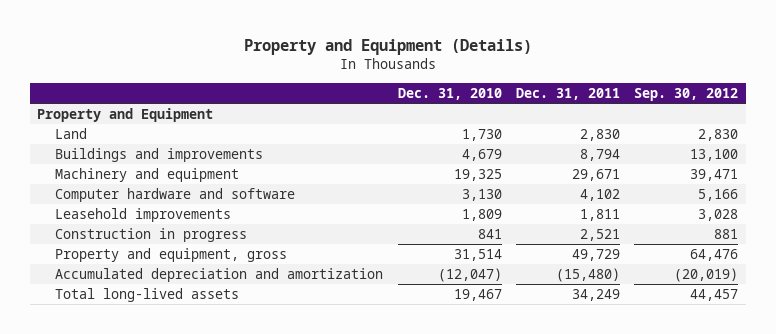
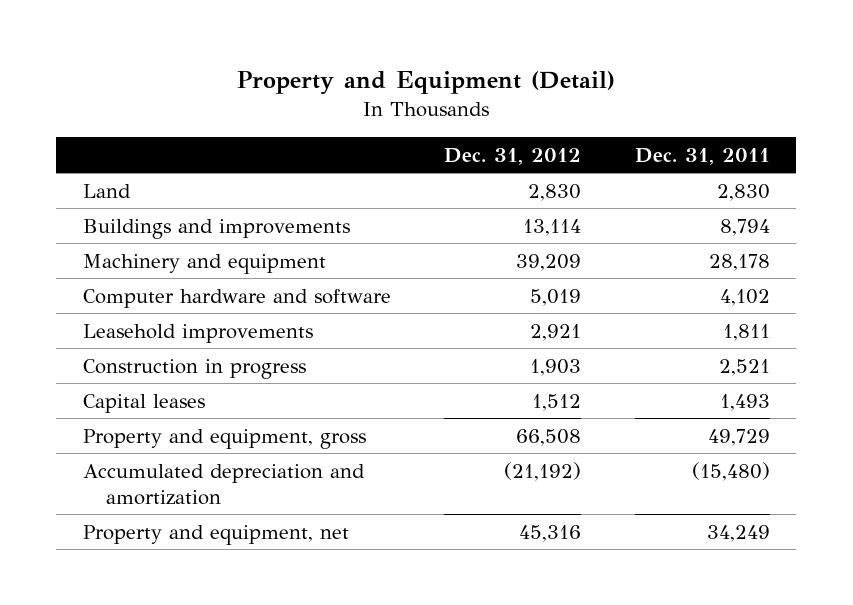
[243,39,532,56] Property and Equipment (Details) -> [237,71,616,96] Property and Equipment (Detail)
[397,87,502,100] Dec. 31, 2010 -> none
[634,87,739,101] Sep. 30, 2012 -> none
none -> [444,147,582,165] Dec. 31, 2012
[37,107,214,122] Property and Equipment -> none
[571,168,620,181] 29,671 -> [708,253,770,271] 28,178
none -> [82,393,205,413] Capital leases
[55,287,240,302] Total long-lived assets -> [82,524,349,545] Property and equipment, net

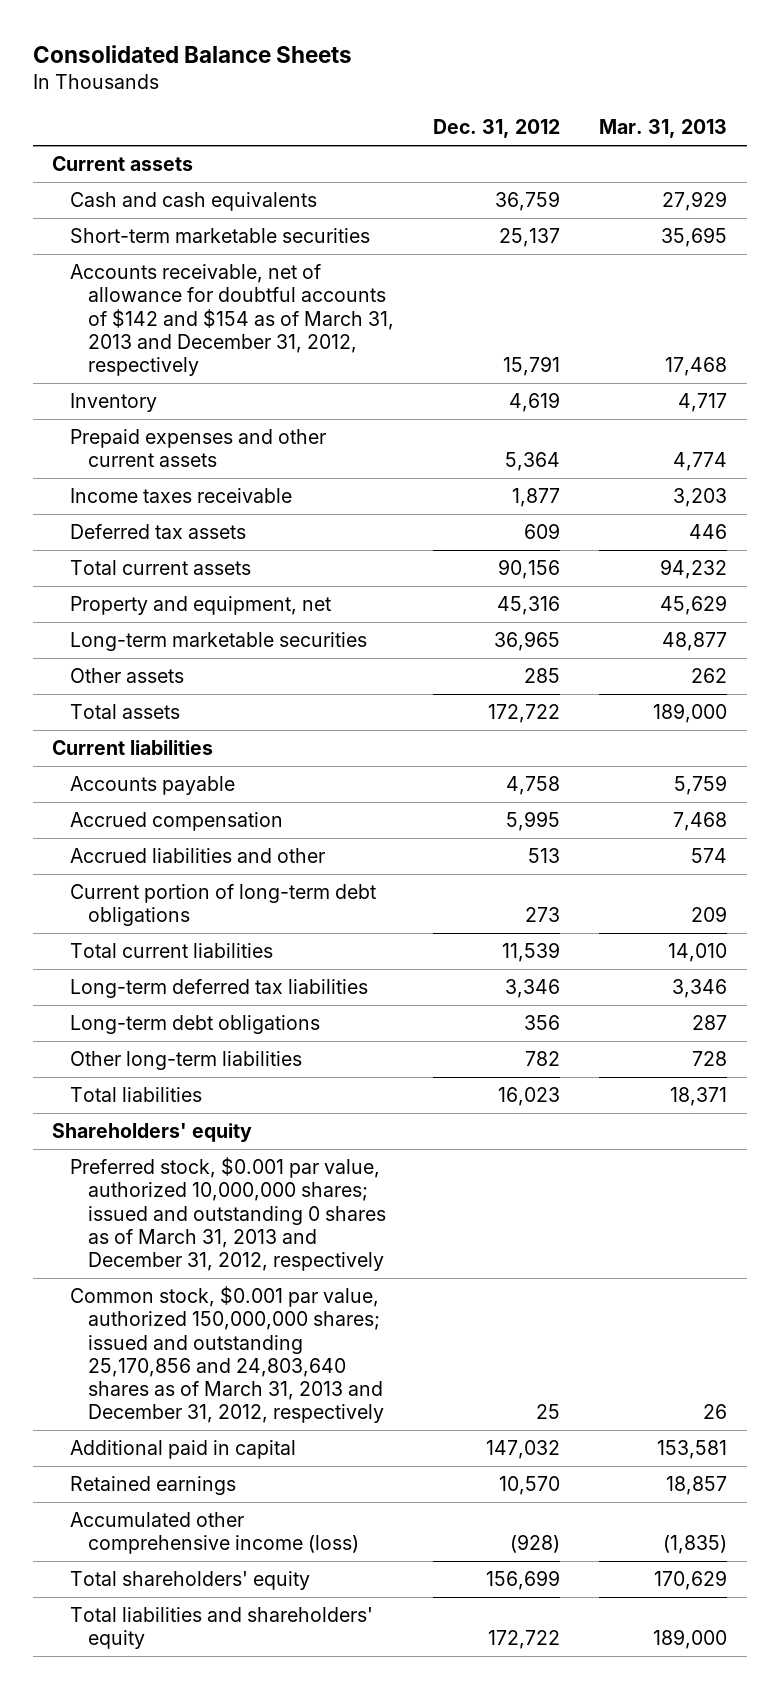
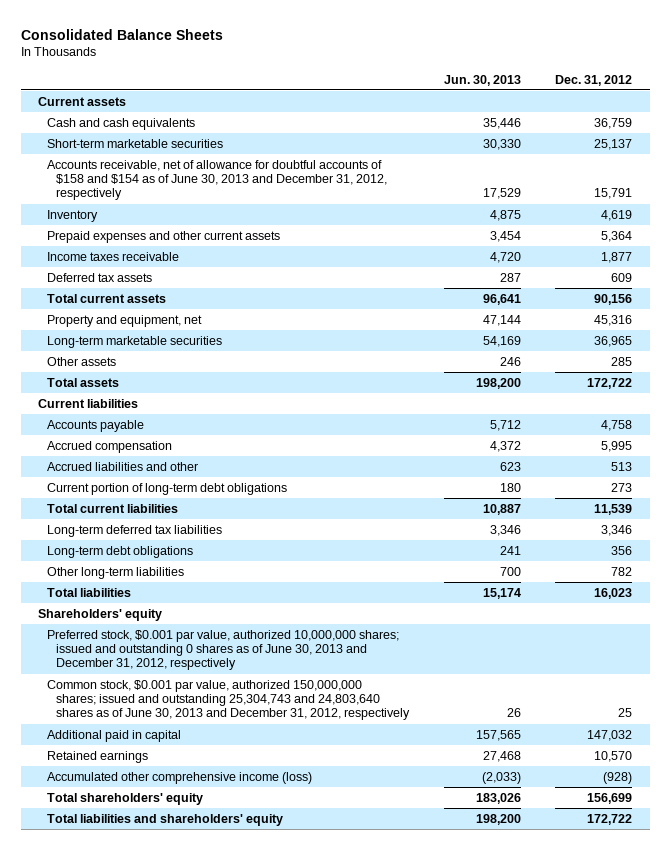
[599,119,728,139] Mar. 31, 2013 -> none
none -> [443,74,521,86] Jun. 30, 2013
[70,264,394,377] Accounts receivable, net of allowance for doubtful accounts of $142 and $154 as of March 31, 2013 and December 31, 2012, respectively -> [46,159,387,201] Accounts receivable, net of allowance for doubtful accounts of $158 and $154 as of June 30, 2013 and December 31, 2012, respectively
[70,1157,386,1272] Preferred stock, $0.001 par value, authorized 10,000,000 shares; issued and outstanding 0 shares as of March 31, 2013 and December 31, 2012, respectively -> [46,629,399,671] Preferred stock, $0.001 par value, authorized 10,000,000 shares; issued and outstanding 0 shares as of June 30, 2013 and December 31, 2012, respectively
[70,1286,384,1424] Common stock, $0.001 par value, authorized 150,000,000 shares; issued and outstanding 25,170,856 and 24,803,640 shares as of March 31, 2013 and December 31, 2012, respectively -> [46,679,410,721] Common stock, $0.001 par value, authorized 150,000,000 shares; issued and outstanding 25,304,743 and 24,803,640 shares as of June 30, 2013 and December 31, 2012, respectively

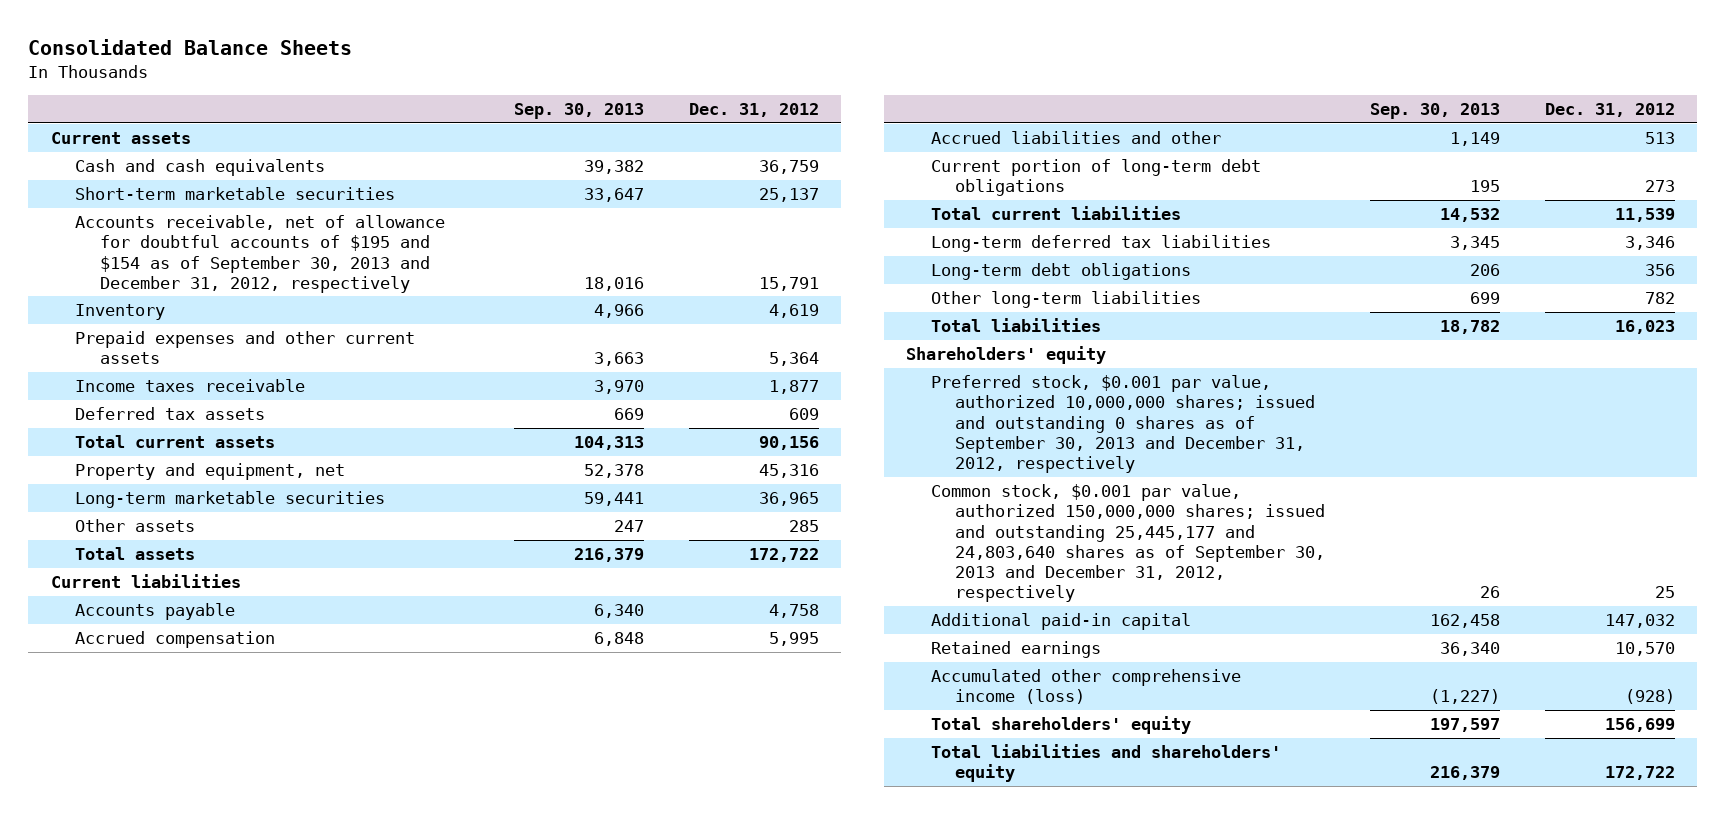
[443,74,521,86] Jun. 30, 2013 -> none
none -> [514,103,645,120] Sep. 30, 2013
[46,159,387,201] Accounts receivable, net of allowance for doubtful accounts of $158 and $154 as of June 30, 2013 and December 31, 2012, respectively -> [75,215,446,293] Accounts receivable, net of allowance for doubtful accounts of $195 and $154 as of September 30, 2013 and December 31, 2012, respectively
[46,629,399,671] Preferred stock, $0.001 par value, authorized 10,000,000 shares; issued and outstanding 0 shares as of June 30, 2013 and December 31, 2012, respectively -> [930,375,1316,474] Preferred stock, $0.001 par value, authorized 10,000,000 shares; issued and outstanding 0 shares as of September 30, 2013 and December 31, 2012, respectively
[46,679,410,721] Common stock, $0.001 par value, authorized 150,000,000 shares; issued and outstanding 25,304,743 and 24,803,640 shares as of June 30, 2013 and December 31, 2012, respectively -> [930,484,1326,603] Common stock, $0.001 par value, authorized 150,000,000 shares; issued and outstanding 25,445,177 and 24,803,640 shares as of September 30, 2013 and December 31, 2012, respectively
[46,729,181,742] Additional paid in capital -> [930,613,1191,631] Additional paid-in capital

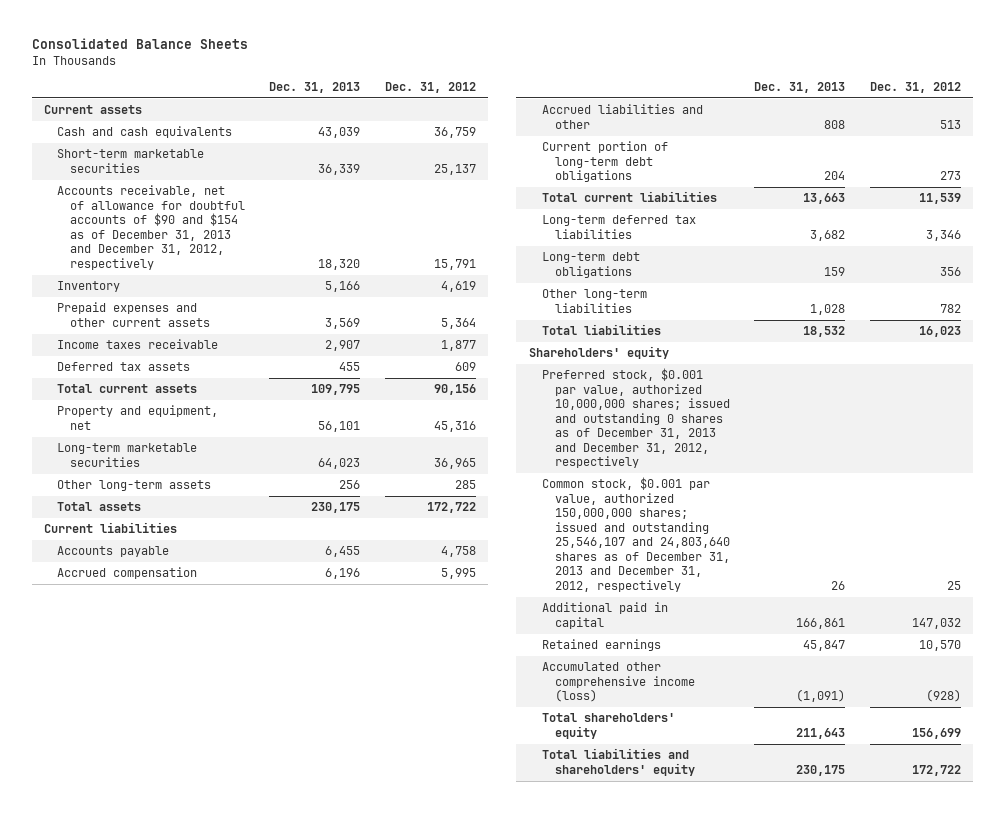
[514,103,645,120] Sep. 30, 2013 -> none
none -> [269,82,361,94] Dec. 31, 2013
[75,215,446,293] Accounts receivable, net of allowance for doubtful accounts of $195 and $154 as of September 30, 2013 and December 31, 2012, respectively -> [56,185,245,270] Accounts receivable, net of allowance for doubtful accounts of $90 and $154 as of December 31, 2013 and December 31, 2012, respectively
[75,519,196,533] Other assets -> [56,480,211,492] Other long-term assets
[930,375,1316,474] Preferred stock, $0.001 par value, authorized 10,000,000 shares; issued and outstanding 0 shares as of September 30, 2013 and December 31, 2012, respectively -> [541,368,730,469] Preferred stock, $0.001 par value, authorized 10,000,000 shares; issued and outstanding 0 shares as of December 31, 2013 and December 31, 2012, respectively
[930,484,1326,603] Common stock, $0.001 par value, authorized 150,000,000 shares; issued and outstanding 25,445,177 and 24,803,640 shares as of September 30, 2013 and December 31, 2012, respectively -> [541,477,730,592] Common stock, $0.001 par value, authorized 150,000,000 shares; issued and outstanding 25,546,107 and 24,803,640 shares as of December 31, 2013 and December 31, 2012, respectively
[930,613,1191,631] Additional paid-in capital -> [541,602,668,629] Additional paid in capital

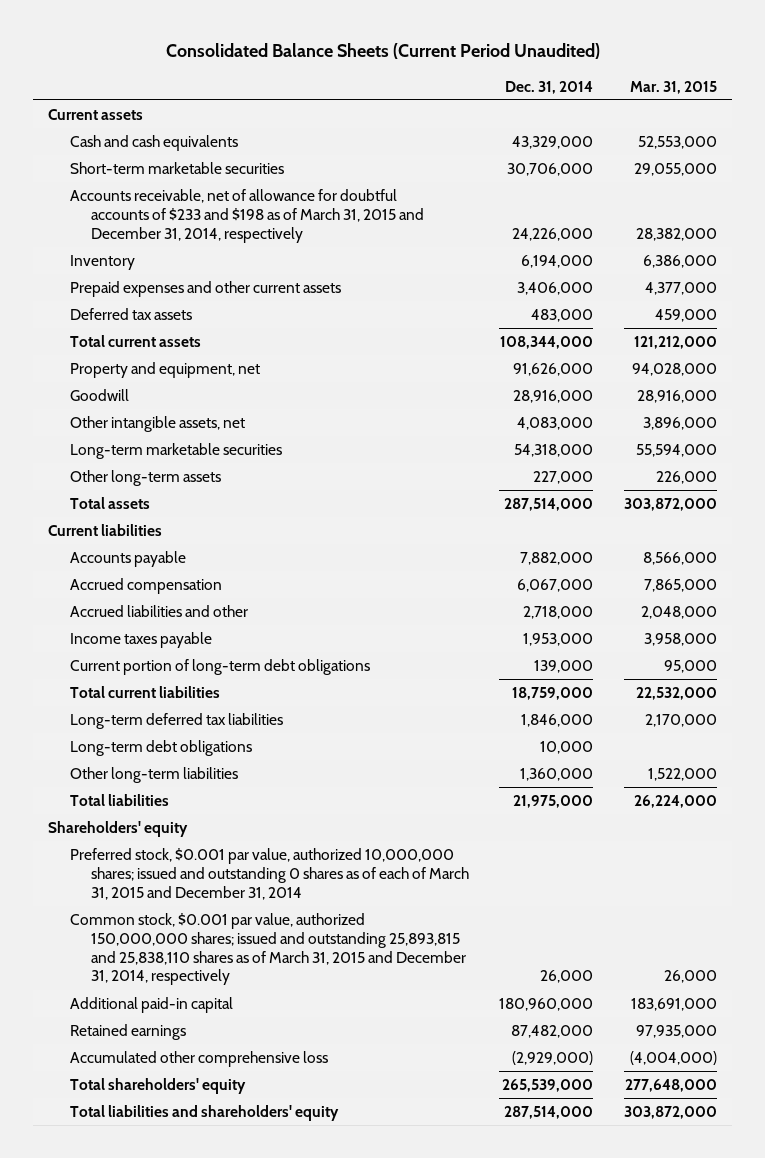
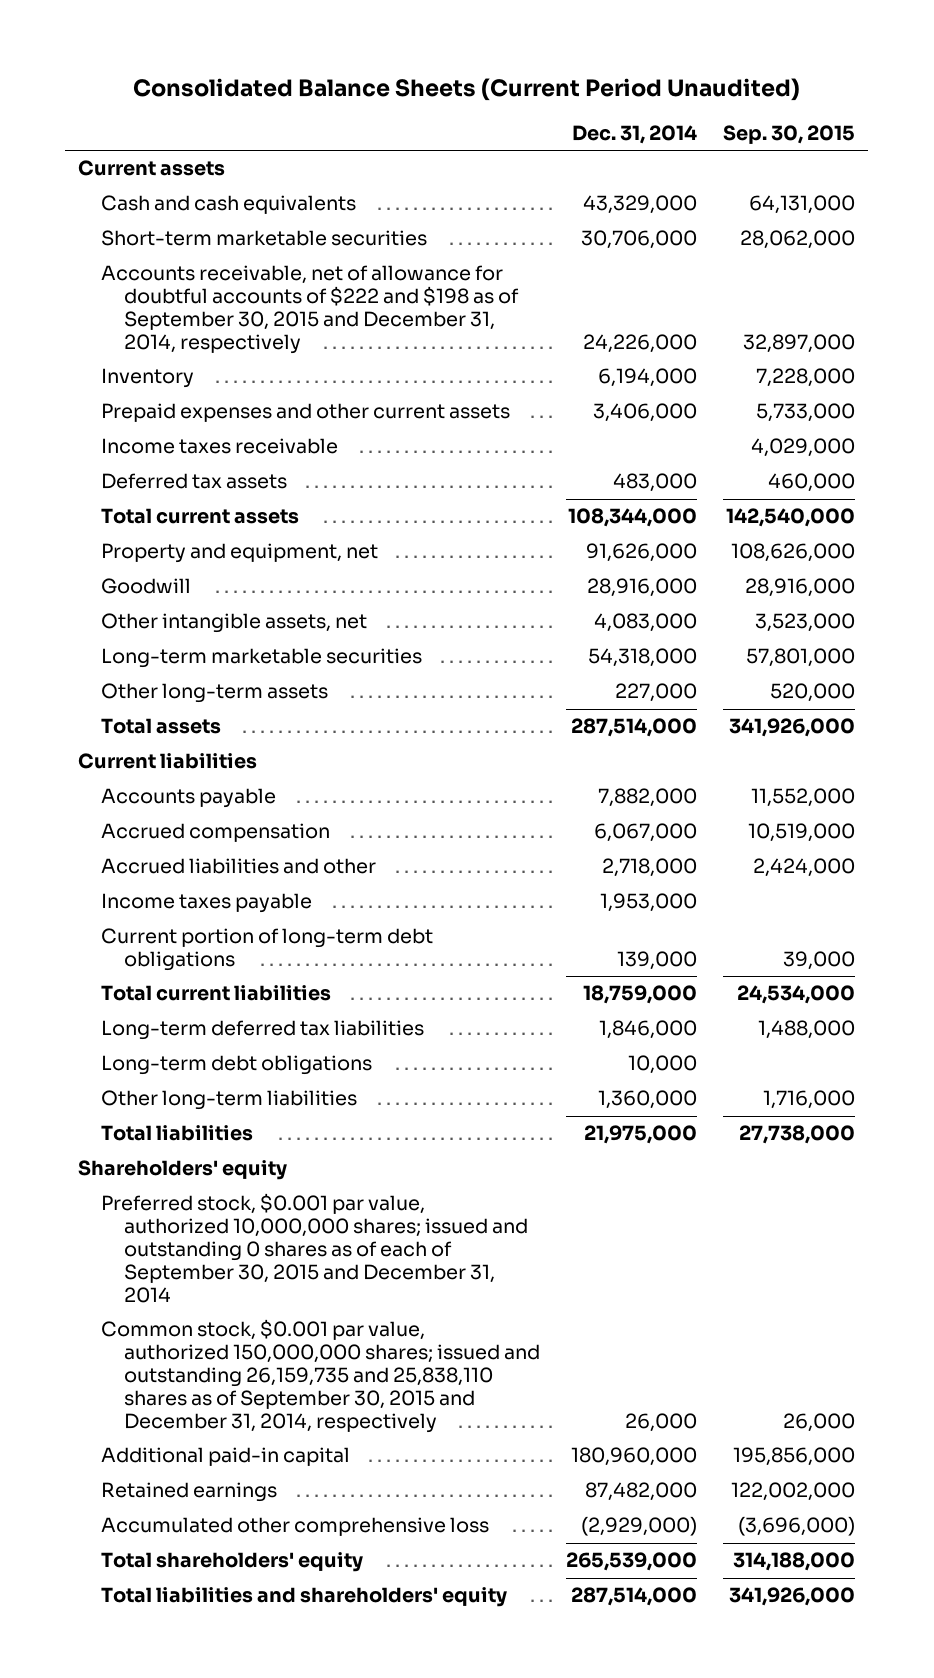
[629,80,717,94] Mar. 31, 2015 -> none
none -> [723,124,856,144] Sep. 30, 2015
[69,189,425,243] Accounts receivable, net of allowance for doubtful accounts of $233 and $198 as of March 31, 2015 and December 31, 2014, respectively -> [101,265,520,354] Accounts receivable, net of allowance for doubtful accounts of $222 and $198 as of September 30, 2015 and December 31, 2014, respectively
none -> [101,438,339,455] Income taxes receivable
[69,848,470,900] Preferred stock, $0.001 par value, authorized 10,000,000 shares; issued and outstanding 0 shares as of each of March 31, 2015 and December 31, 2014 -> [101,1193,529,1303] Preferred stock, $0.001 par value, authorized 10,000,000 shares; issued and outstanding 0 shares as of each of September 30, 2015 and December 31, 2014
[69,913,467,986] Common stock, $0.001 par value, authorized 150,000,000 shares; issued and outstanding 25,893,815 and 25,838,110 shares as of March 31, 2015 and December 31, 2014, respectively -> [101,1319,541,1433] Common stock, $0.001 par value, authorized 150,000,000 shares; issued and outstanding 26,159,735 and 25,838,110 shares as of September 30, 2015 and December 31, 2014, respectively

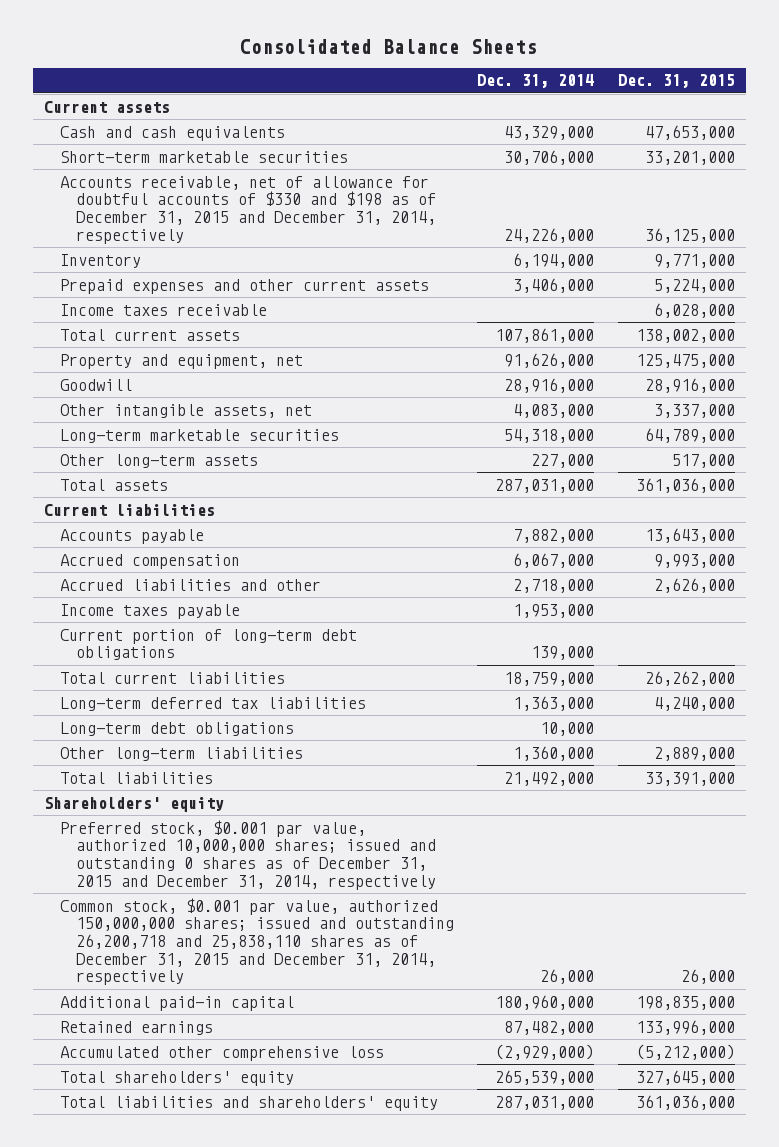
[132,77,800,101] Consolidated Balance Sheets (Current Period Unaudited) -> [240,38,538,54] Consolidated Balance Sheets
[723,124,856,144] Sep. 30, 2015 -> none
none -> [617,74,735,89] Dec. 31, 2015
[101,265,520,354] Accounts receivable, net of allowance for doubtful accounts of $222 and $198 as of September 30, 2015 and December 31, 2014, respectively -> [60,175,436,244] Accounts receivable, net of allowance for doubtful accounts of $330 and $198 as of December 31, 2015 and December 31, 2014, respectively
[101,473,288,490] Deferred tax assets -> none
[568,508,698,528] 108,344,000 -> [495,327,595,343] 107,861,000
[571,718,698,738] 287,514,000 -> [495,478,595,493] 287,031,000
[599,1020,698,1040] 1,846,000 -> [513,695,595,711] 1,363,000
[584,1125,698,1145] 21,975,000 -> [504,771,595,786] 21,492,000
[101,1193,529,1303] Preferred stock, $0.001 par value, authorized 10,000,000 shares; issued and outstanding 0 shares as of each of September 30, 2015 and December 31, 2014 -> [60,819,436,890] Preferred stock, $0.001 par value, authorized 10,000,000 shares; issued and outstanding 0 shares as of December 31, 2015 and December 31, 2014, respectively
[101,1319,541,1433] Common stock, $0.001 par value, authorized 150,000,000 shares; issued and outstanding 26,159,735 and 25,838,110 shares as of September 30, 2015 and December 31, 2014, respectively -> [60,897,454,986] Common stock, $0.001 par value, authorized 150,000,000 shares; issued and outstanding 26,200,718 and 25,838,110 shares as of December 31, 2015 and December 31, 2014, respectively
[571,1587,698,1607] 287,514,000 -> [495,1095,595,1110] 287,031,000

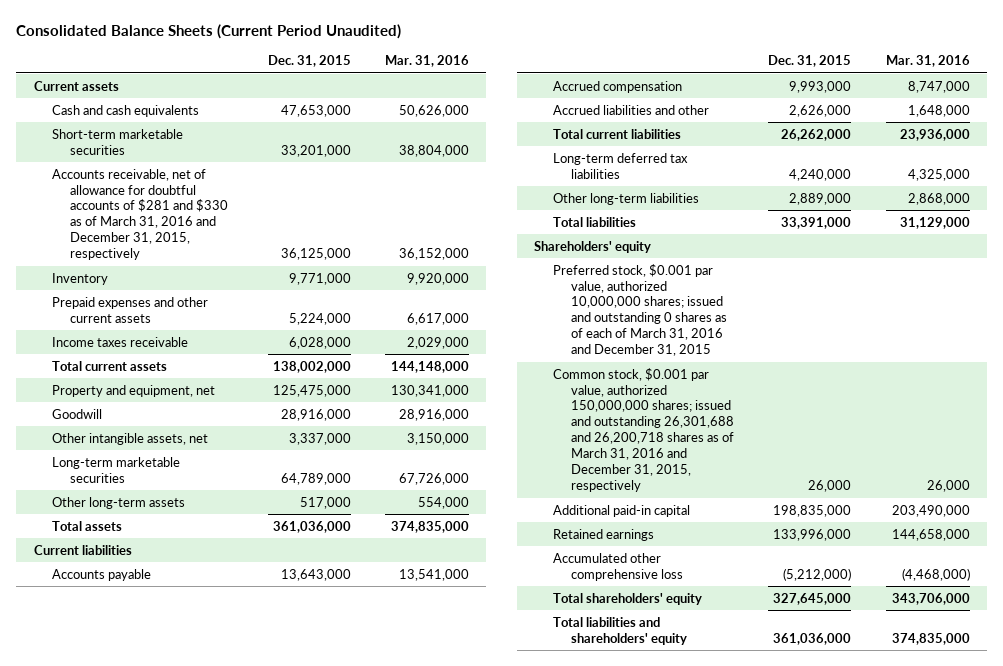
[240,38,538,54] Consolidated Balance Sheets -> [16,23,402,39] Consolidated Balance Sheets (Current Period Unaudited)
[477,74,595,89] Dec. 31, 2014 -> none
none -> [384,55,469,68] Mar. 31, 2016
[60,175,436,244] Accounts receivable, net of allowance for doubtful accounts of $330 and $198 as of December 31, 2015 and December 31, 2014, respectively -> [51,168,229,261] Accounts receivable, net of allowance for doubtful accounts of $281 and $330 as of March 31, 2016 and December 31, 2015, respectively
[60,603,241,619] Income taxes payable -> none
[60,628,358,661] Current portion of long-term debt obligations -> none
[60,721,295,736] Long-term debt obligations -> none
[60,819,436,890] Preferred stock, $0.001 par value, authorized 10,000,000 shares; issued and outstanding 0 shares as of December 31, 2015 and December 31, 2014, respectively -> [552,263,728,357] Preferred stock, $0.001 par value, authorized 10,000,000 shares; issued and outstanding 0 shares as of each of March 31, 2016 and December 31, 2015
[60,897,454,986] Common stock, $0.001 par value, authorized 150,000,000 shares; issued and outstanding 26,200,718 and 25,838,110 shares as of December 31, 2015 and December 31, 2014, respectively -> [552,367,735,492] Common stock, $0.001 par value, authorized 150,000,000 shares; issued and outstanding 26,301,688 and 26,200,718 shares as of March 31, 2016 and December 31, 2015, respectively

